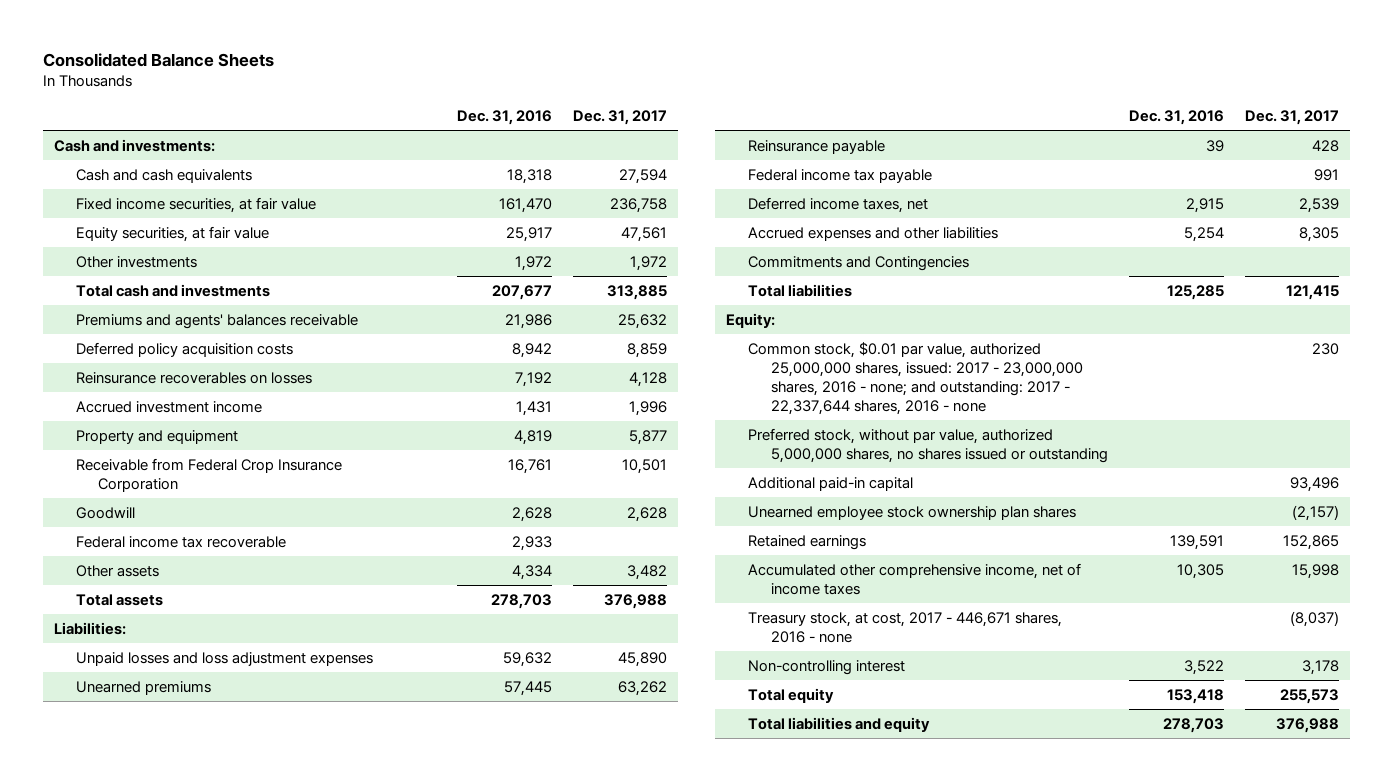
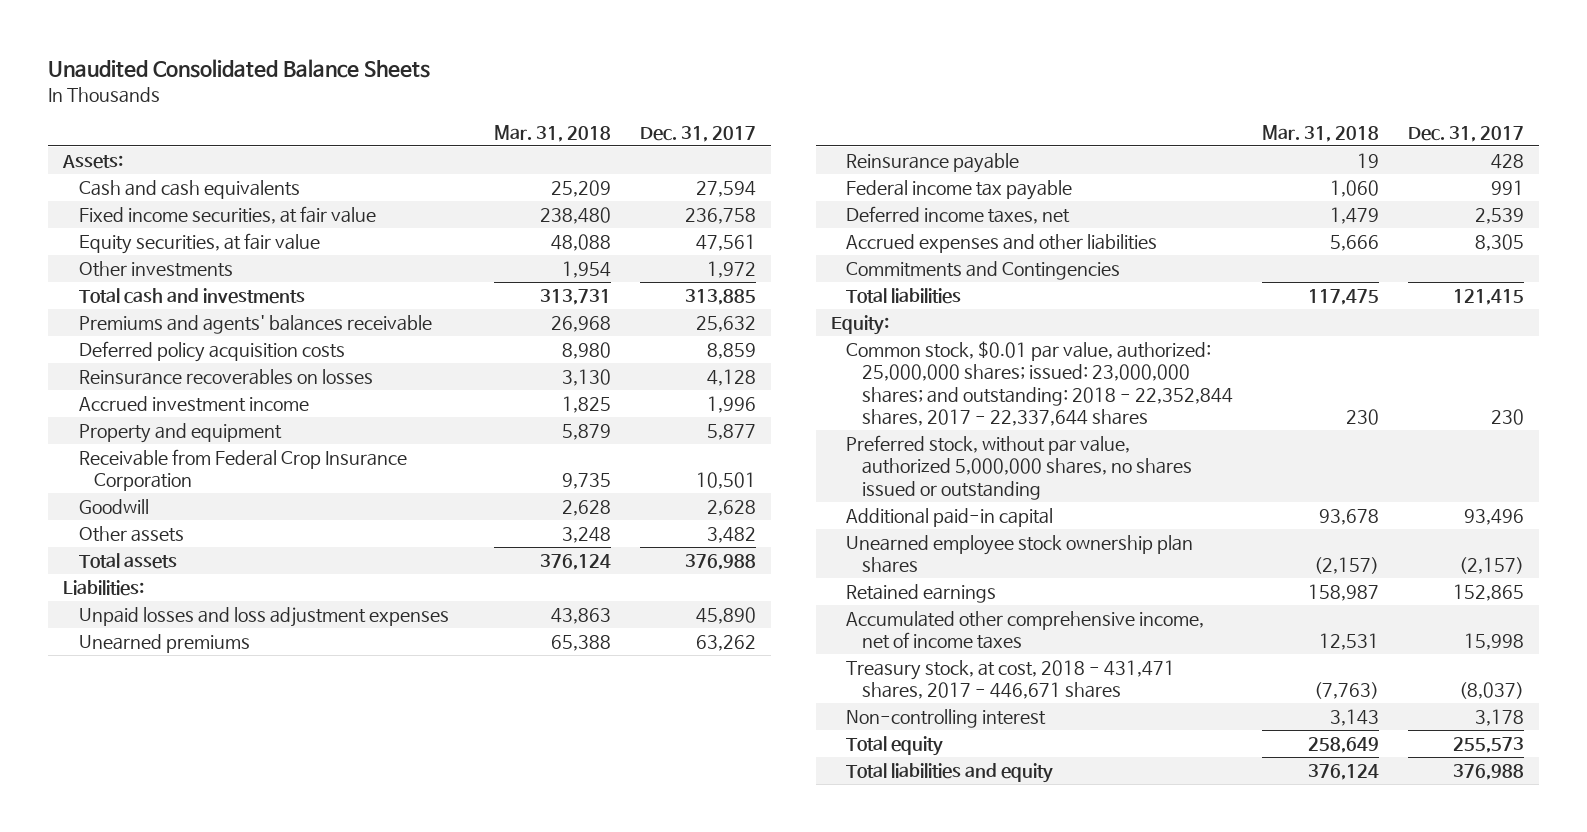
[42,53,274,68] Consolidated Balance Sheets -> [48,59,431,79] Unaudited Consolidated Balance Sheets
[456,110,552,126] Dec. 31, 2016 -> none
none -> [494,125,612,143] Mar. 31, 2018
[53,138,215,152] Cash and investments: -> none
none -> [61,155,123,170] Assets:
[76,535,287,548] Federal income tax recoverable -> none
[748,341,1083,415] Common stock, $0.01 par value, authorized 25,000,000 shares, issued: 2017 - 23,000,000 shares, 2016 - none; and outstanding: 2017 - 22,337,644 shares, 2016 - none -> [846,341,1234,427] Common stock, $0.01 par value, authorized: 25,000,000 shares; issued: 23,000,000 shares; and outstanding: 2018 - 22,352,844 shares, 2017 - 22,337,644 shares
[748,611,1063,643] Treasury stock, at cost, 2017 - 446,671 shares, 2016 - none -> [846,660,1176,700] Treasury stock, at cost, 2018 - 431,471 shares, 2017 - 446,671 shares

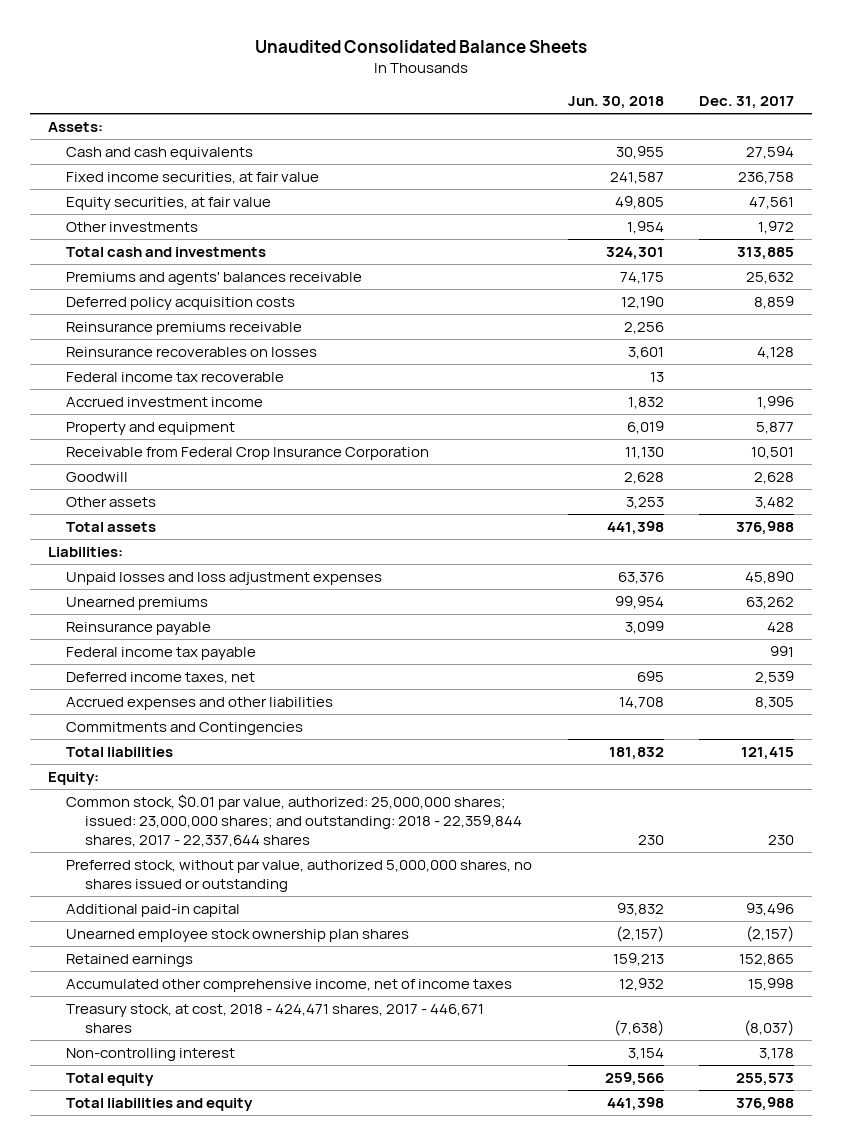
[494,125,612,143] Mar. 31, 2018 -> none
none -> [567,96,664,110] Jun. 30, 2018
none -> [66,321,303,335] Reinsurance premiums receivable
none -> [66,371,285,382] Federal income tax recoverable
[846,341,1234,427] Common stock, $0.01 par value, authorized: 25,000,000 shares; issued: 23,000,000 shares; and outstanding: 2018 - 22,352,844 shares, 2017 - 22,337,644 shares -> [66,793,522,848] Common stock, $0.01 par value, authorized: 25,000,000 shares; issued: 23,000,000 shares; and outstanding: 2018 - 22,359,844 shares, 2017 - 22,337,644 shares
[846,660,1176,700] Treasury stock, at cost, 2018 - 431,471 shares, 2017 - 446,671 shares -> [66,1003,485,1034] Treasury stock, at cost, 2018 - 424,471 shares, 2017 - 446,671 shares

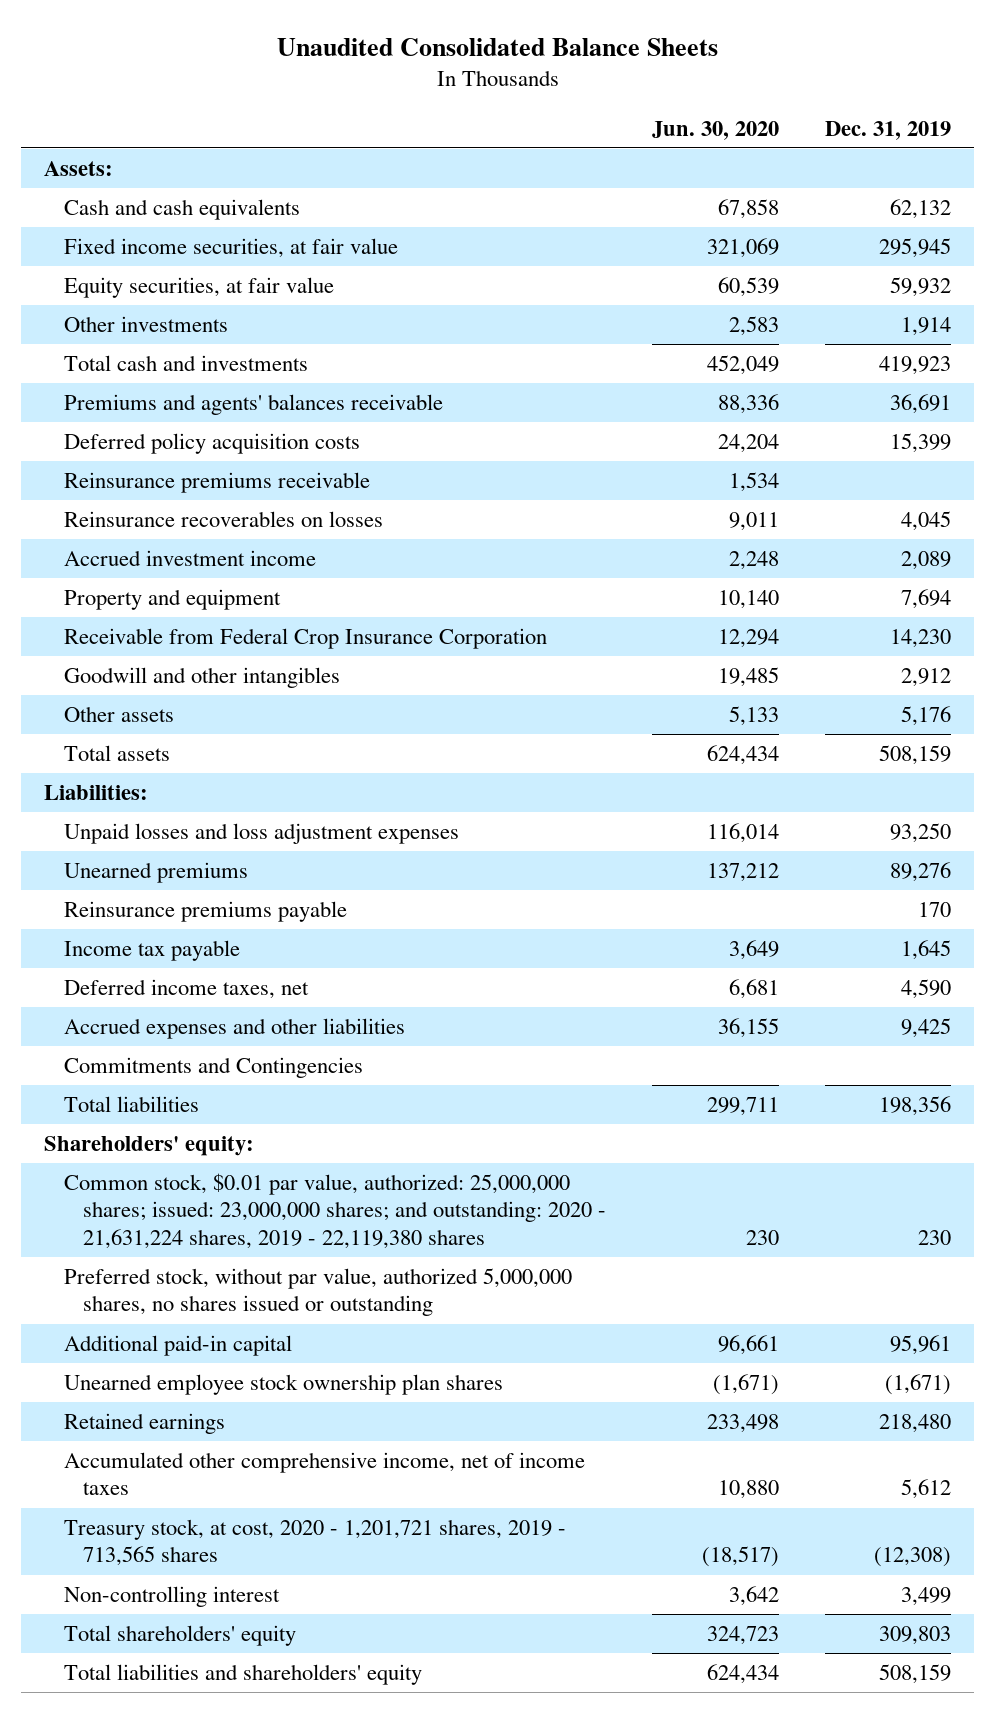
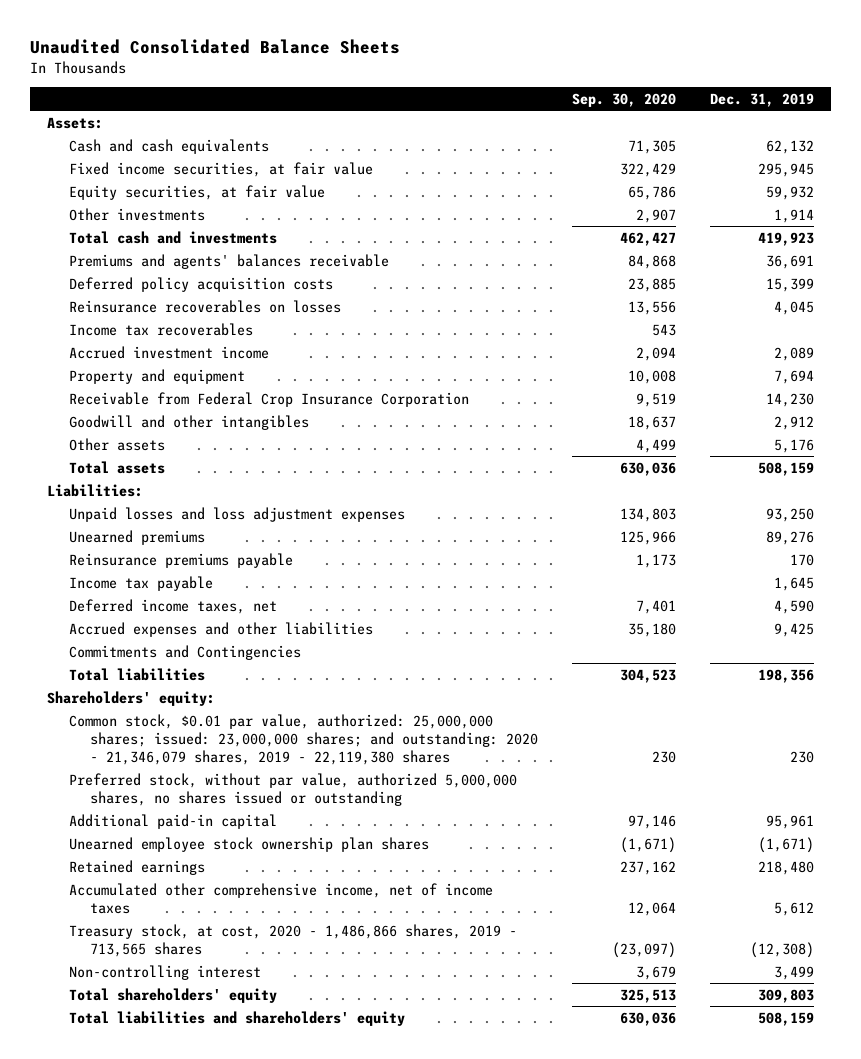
[651,120,779,140] Jun. 30, 2020 -> none
none -> [571,92,676,107] Sep. 30, 2020
[63,471,370,493] Reinsurance premiums receivable -> none
none -> [68,322,253,336] Income tax recoverables
[63,1172,606,1249] Common stock, $0.01 par value, authorized: 25,000,000 shares; issued: 23,000,000 shares; and outstanding: 2020 - 21,631,224 shares, 2019 - 22,119,380 shares -> [68,713,538,765] Common stock, $0.01 par value, authorized: 25,000,000 shares; issued: 23,000,000 shares; and outstanding: 2020 - 21,346,079 shares, 2019 - 22,119,380 shares
[63,1518,566,1567] Treasury stock, at cost, 2020 - 1,201,721 shares, 2019 - 713,565 shares -> [68,923,517,957] Treasury stock, at cost, 2020 - 1,486,866 shares, 2019 - 713,565 shares

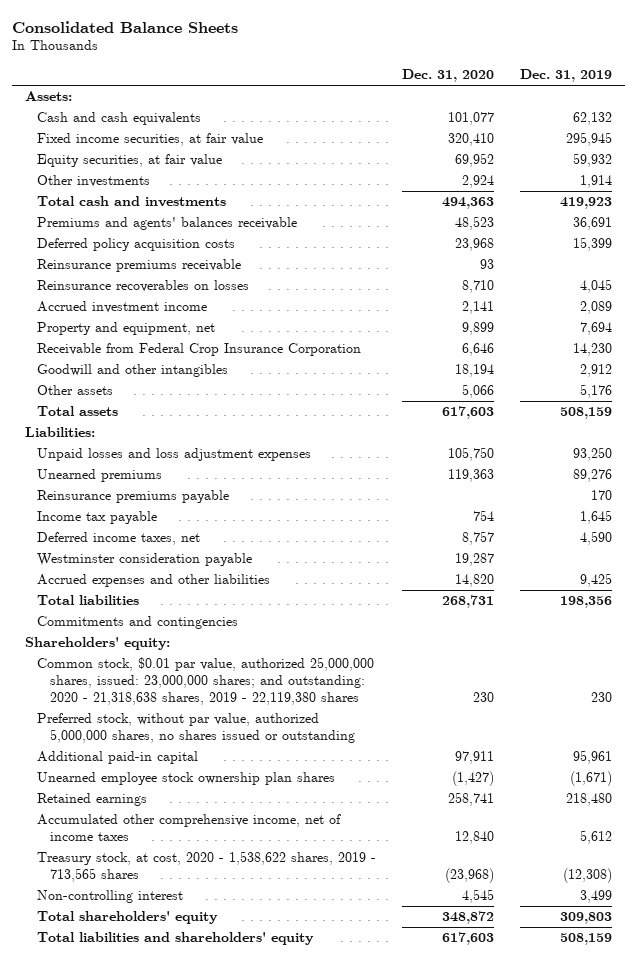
[30,39,401,55] Unaudited Consolidated Balance Sheets -> [11,20,238,33] Consolidated Balance Sheets
[571,92,676,107] Sep. 30, 2020 -> none
none -> [402,68,495,82] Dec. 31, 2020
none -> [37,259,242,273] Reinsurance premiums receivable
[68,322,253,336] Income tax recoverables -> none
[68,368,245,384] Property and equipment -> [37,322,216,336] Property and equipment, net
none -> [37,553,253,567] Westminster consideration payable
[68,644,301,660] Commitments and Contingencies -> none
none -> [37,616,239,630] Commitments and contingencies
[68,713,538,765] Common stock, $0.01 par value, authorized: 25,000,000 shares; issued: 23,000,000 shares; and outstanding: 2020 - 21,346,079 shares, 2019 - 22,119,380 shares -> [37,657,375,706] Common stock, $0.01 par value, authorized 25,000,000 shares, issued: 23,000,000 shares; and outstanding: 2020 - 21,318,638 shares, 2019 - 22,119,380 shares
[68,923,517,957] Treasury stock, at cost, 2020 - 1,486,866 shares, 2019 - 713,565 shares -> [37,851,377,883] Treasury stock, at cost, 2020 - 1,538,622 shares, 2019 - 713,565 shares

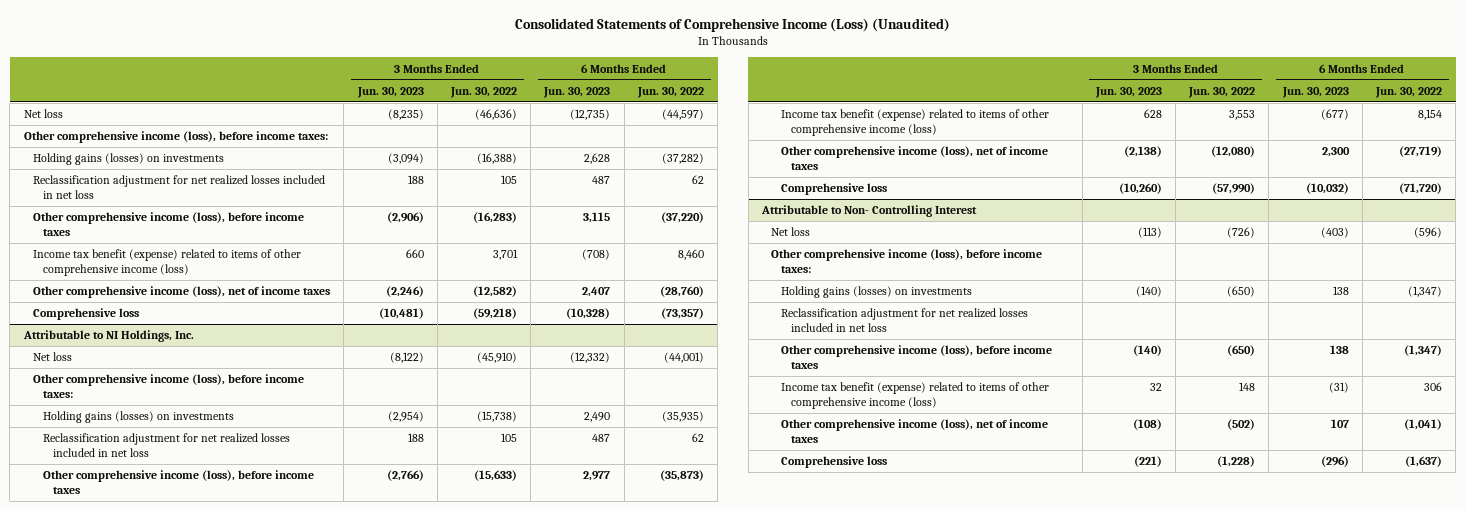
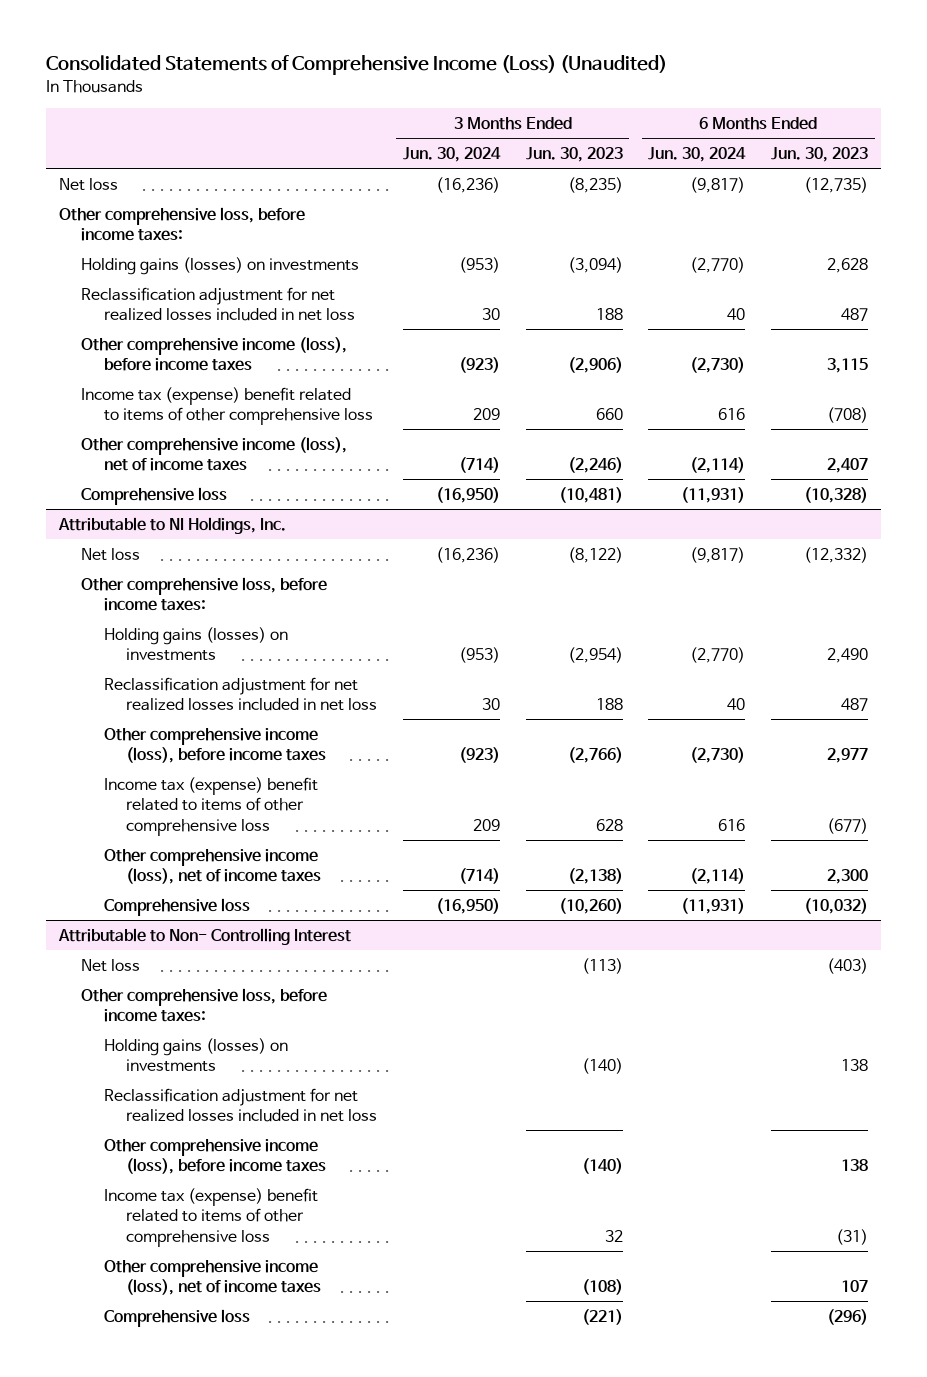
[450,86,518,98] Jun. 30, 2022 -> none
[636,86,704,98] Jun. 30, 2022 -> none
none -> [402,146,501,162] Jun. 30, 2024
none -> [648,146,747,162] Jun. 30, 2024
[23,131,328,144] Other comprehensive income (loss), before income taxes: -> [58,206,305,242] Other comprehensive loss, before income taxes:
[33,249,302,277] Income tax benefit (expense) related to items of other comprehensive income (loss) -> [81,386,373,426] Income tax (expense) benefit related to items of other comprehensive loss
[33,374,305,399] Other comprehensive income (loss), before income taxes: -> [81,576,328,612] Other comprehensive loss, before income taxes:
[781,109,1050,137] Income tax benefit (expense) related to items of other comprehensive income (loss) -> [103,776,318,836] Income tax (expense) benefit related to items of other comprehensive loss
[771,249,1043,274] Other comprehensive income (loss), before income taxes: -> [81,987,328,1023] Other comprehensive loss, before income taxes:
[781,382,1050,410] Income tax benefit (expense) related to items of other comprehensive income (loss) -> [103,1187,318,1247] Income tax (expense) benefit related to items of other comprehensive loss

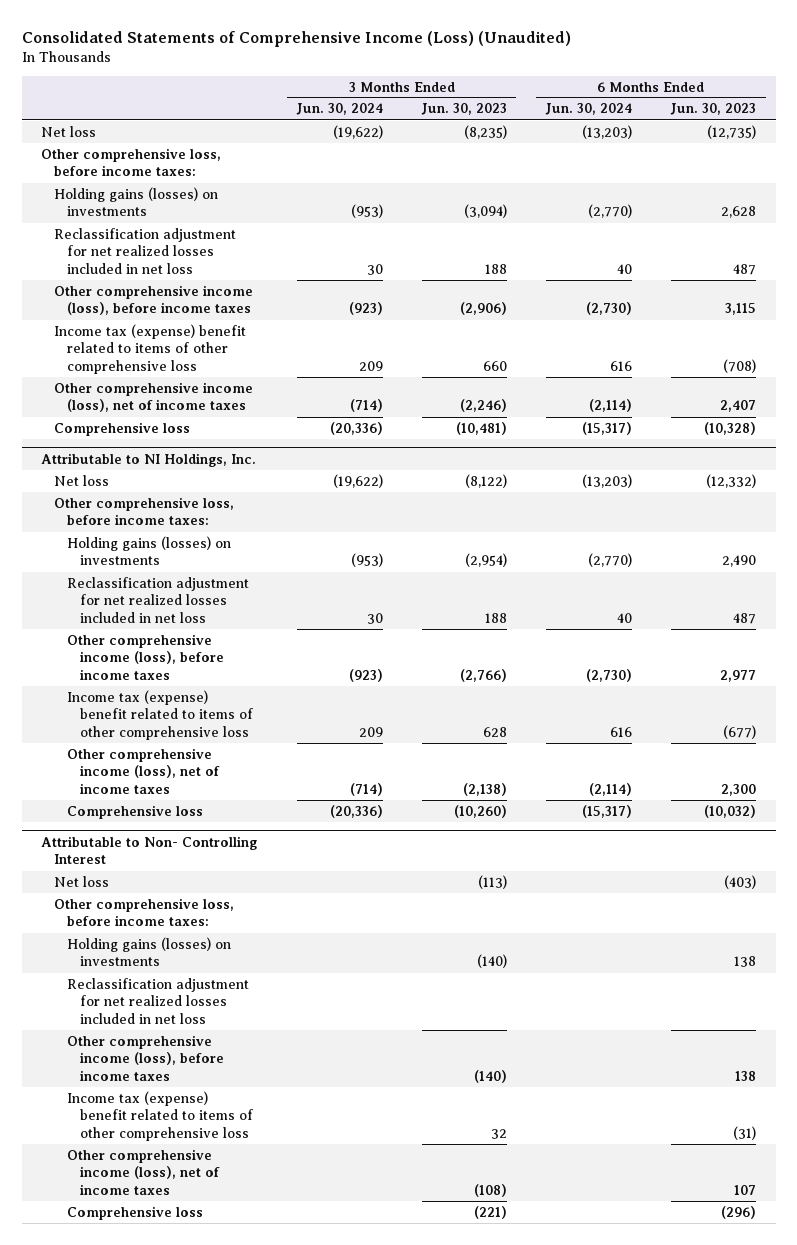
[435,176,500,193] (16,236) -> [332,124,383,139] (19,622)
[690,176,746,193] (9,817) -> [581,124,632,139] (13,203)
[435,486,500,503] (16,950) -> [329,421,383,435] (20,336)
[681,486,746,503] (11,931) -> [581,421,632,435] (15,317)
[435,546,500,563] (16,236) -> [332,473,383,488] (19,622)
[690,546,746,563] (9,817) -> [581,473,632,488] (13,203)
[435,897,500,914] (16,950) -> [329,804,383,818] (20,336)
[681,897,746,914] (11,931) -> [581,804,632,818] (15,317)

